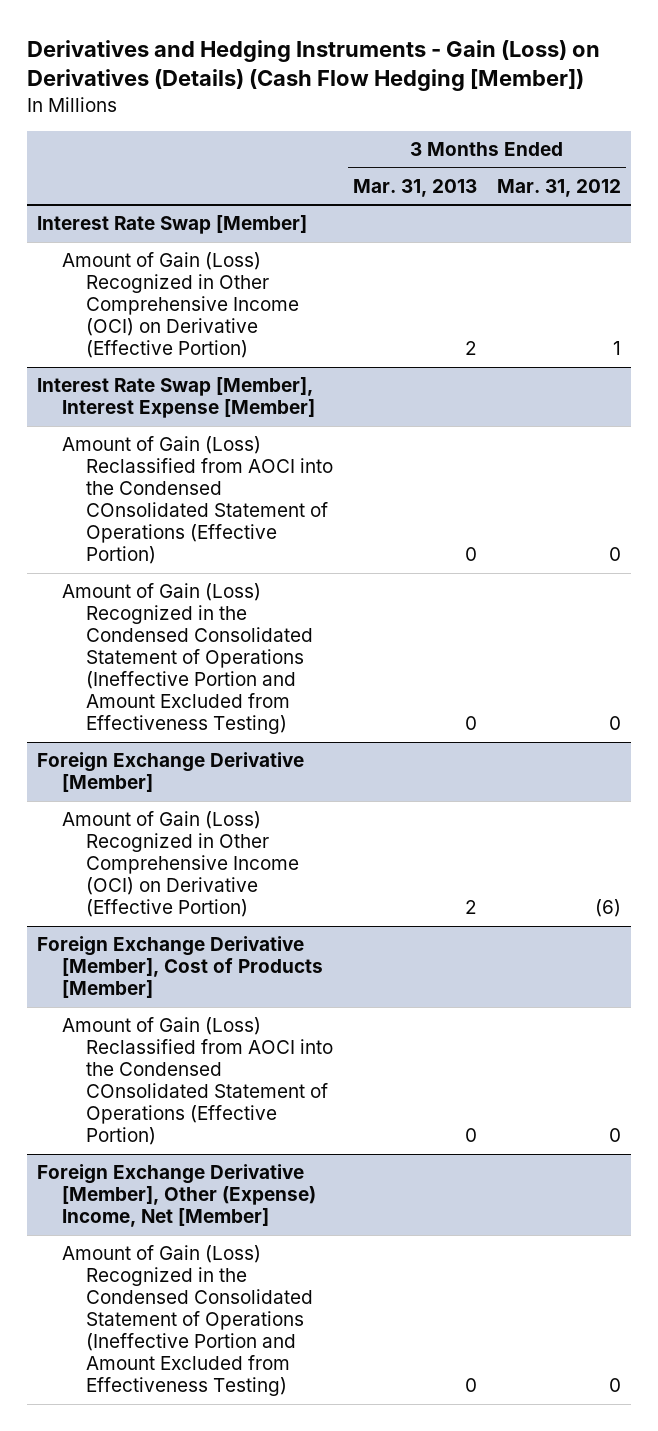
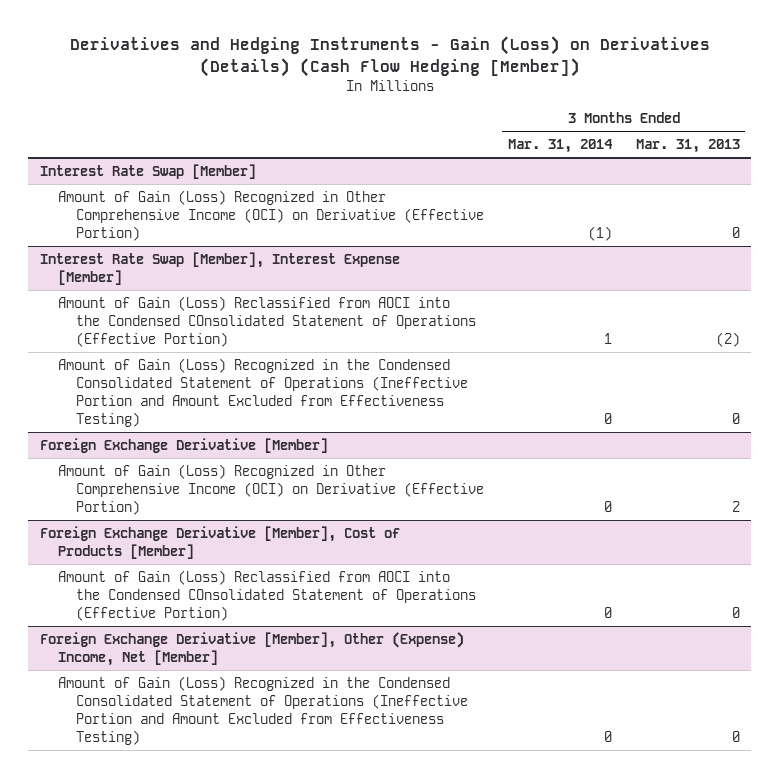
[497,179,622,198] Mar. 31, 2012 -> none
none -> [507,139,613,154] Mar. 31, 2014
[465,341,478,356] 2 -> [731,226,740,238] 0
[465,547,478,562] 0 -> [715,331,740,347] (2)

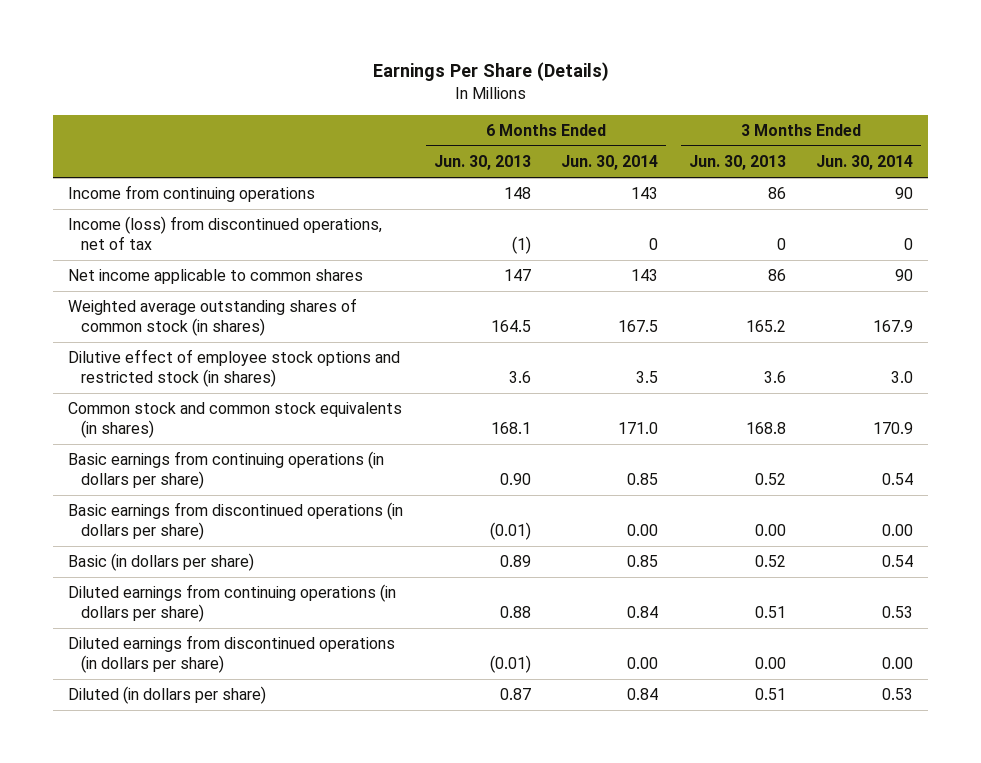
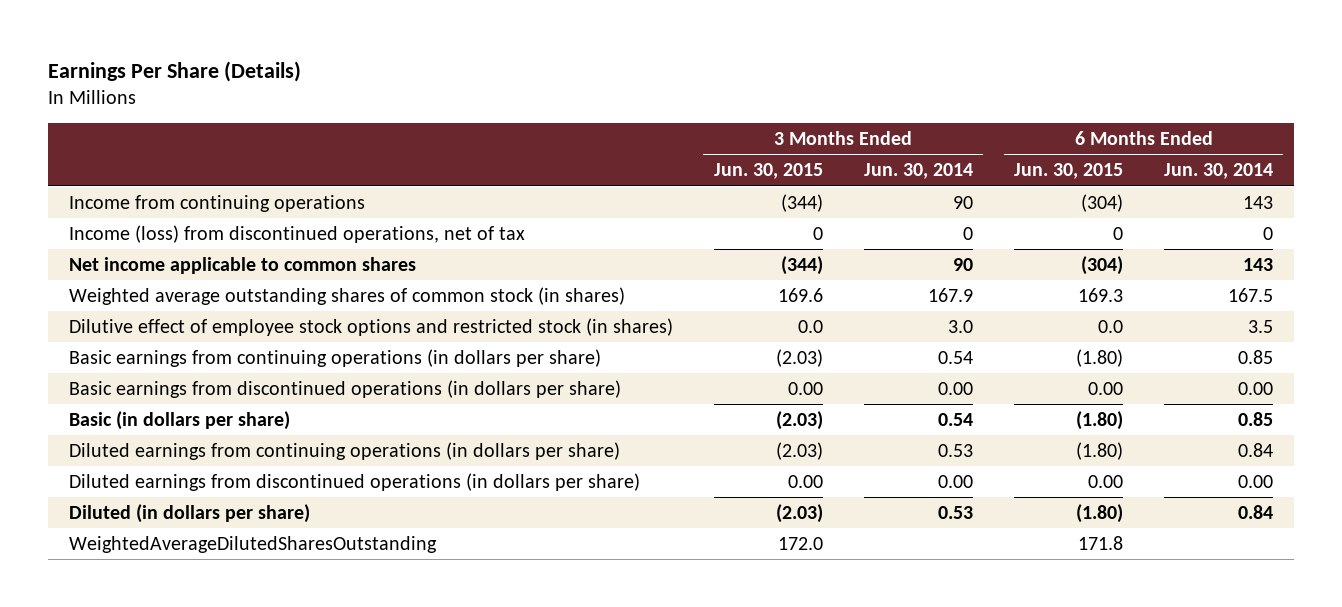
[433,155,531,171] Jun. 30, 2013 -> none
[688,155,786,171] Jun. 30, 2013 -> none
none -> [713,163,823,180] Jun. 30, 2015
none -> [1013,163,1123,180] Jun. 30, 2015
[67,402,402,438] Common stock and common stock equivalents (in shares) -> none
none -> [68,535,437,553] WeightedAverageDilutedSharesOutstanding

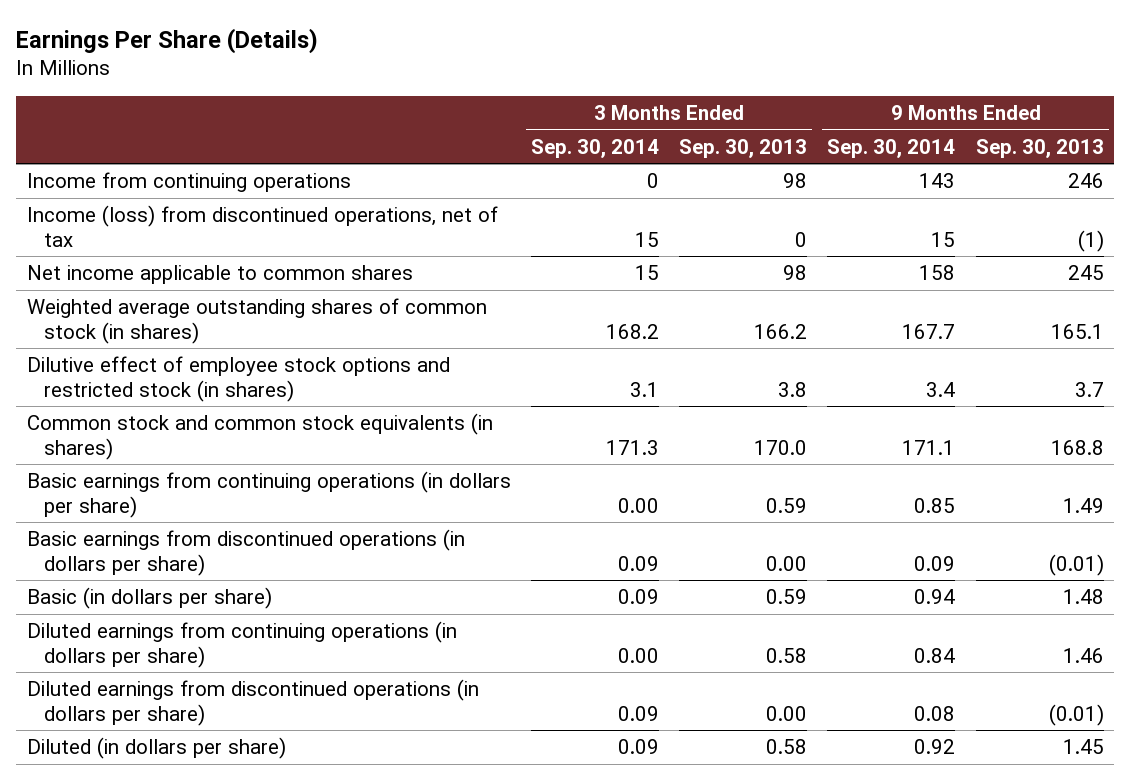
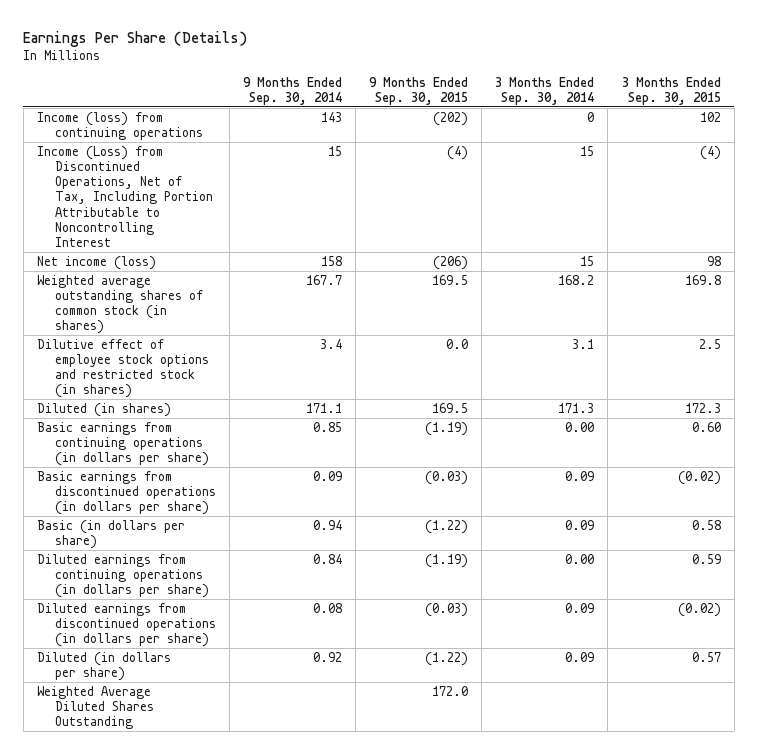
[679,138,808,158] Sep. 30, 2013 -> none
[975,138,1104,158] Sep. 30, 2013 -> none
none -> [369,76,469,105] 9 Months Ended Sep. 30, 2015
none -> [621,76,721,105] 3 Months Ended Sep. 30, 2015
[26,172,351,193] Income from continuing operations -> [36,111,204,140] Income (loss) from continuing operations
[26,205,498,247] Income (loss) from discontinued operations, net of tax -> [36,145,214,248] Income (Loss) from Discontinued Operations, Net of Tax, Including Portion Attributable to Noncontrolling Interest
[26,265,413,285] Net income applicable to common shares -> [36,255,156,270] Net income (loss)
[26,413,493,460] Common stock and common stock equivalents (in shares) -> [36,402,171,417] Diluted (in shares)
none -> [36,685,155,730] Weighted Average Diluted Shares Outstanding

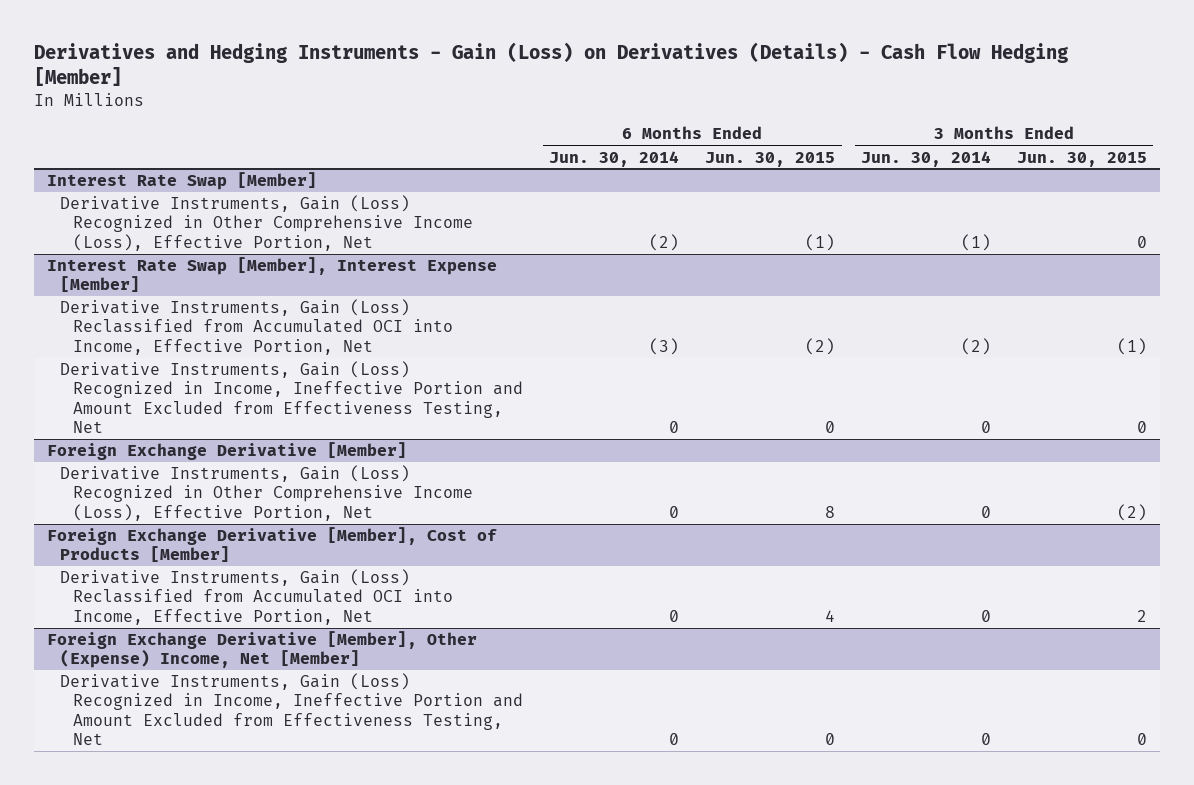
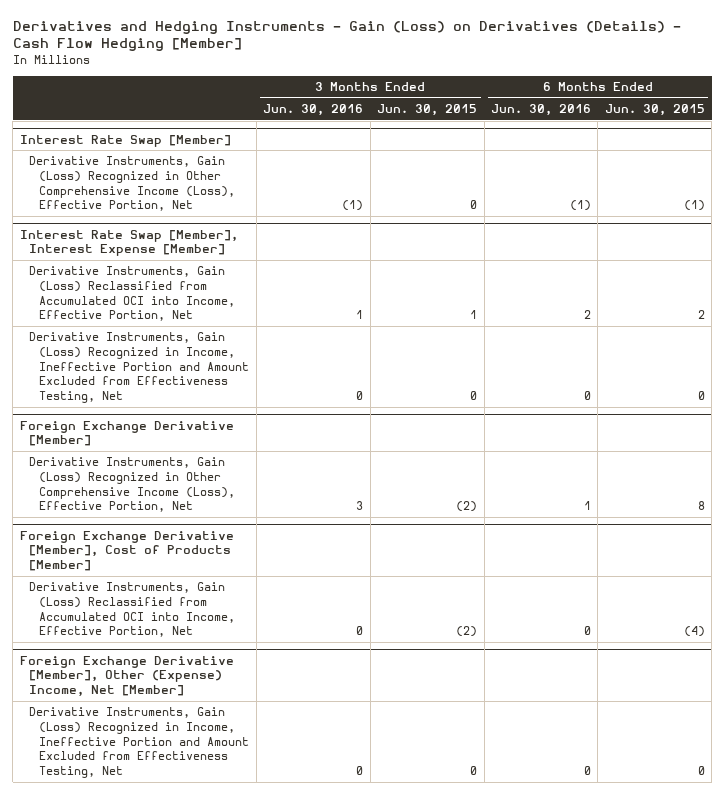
[549,150,680,167] Jun. 30, 2014 -> none
[861,150,992,167] Jun. 30, 2014 -> none
none -> [263,103,364,116] Jun. 30, 2016
none -> [490,103,591,116] Jun. 30, 2016
[805,337,836,355] (2) -> [697,310,705,320] 2
[1116,337,1147,355] (1) -> [470,310,478,320] 1
[825,609,836,622] 4 -> [683,626,705,638] (4)
[1136,609,1147,622] 2 -> [456,626,478,638] (2)

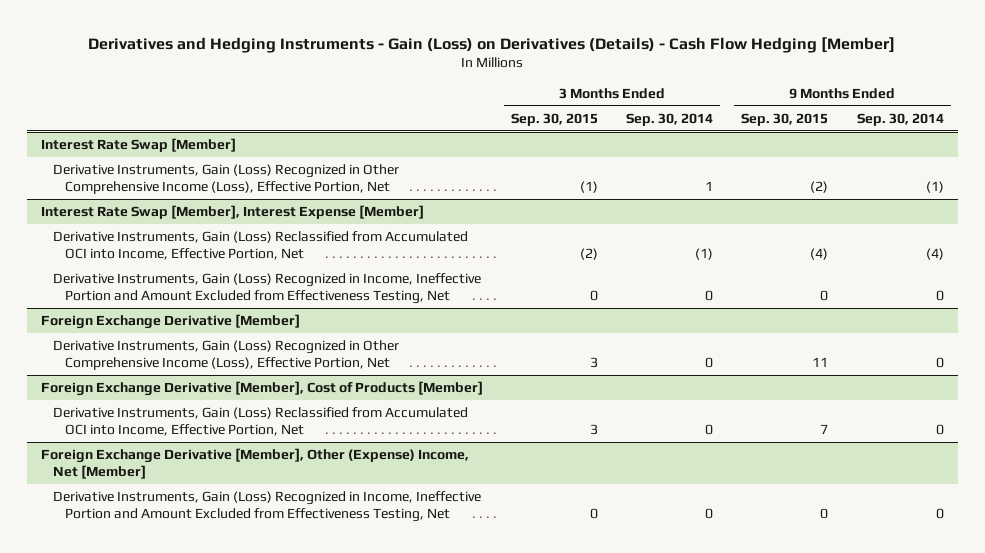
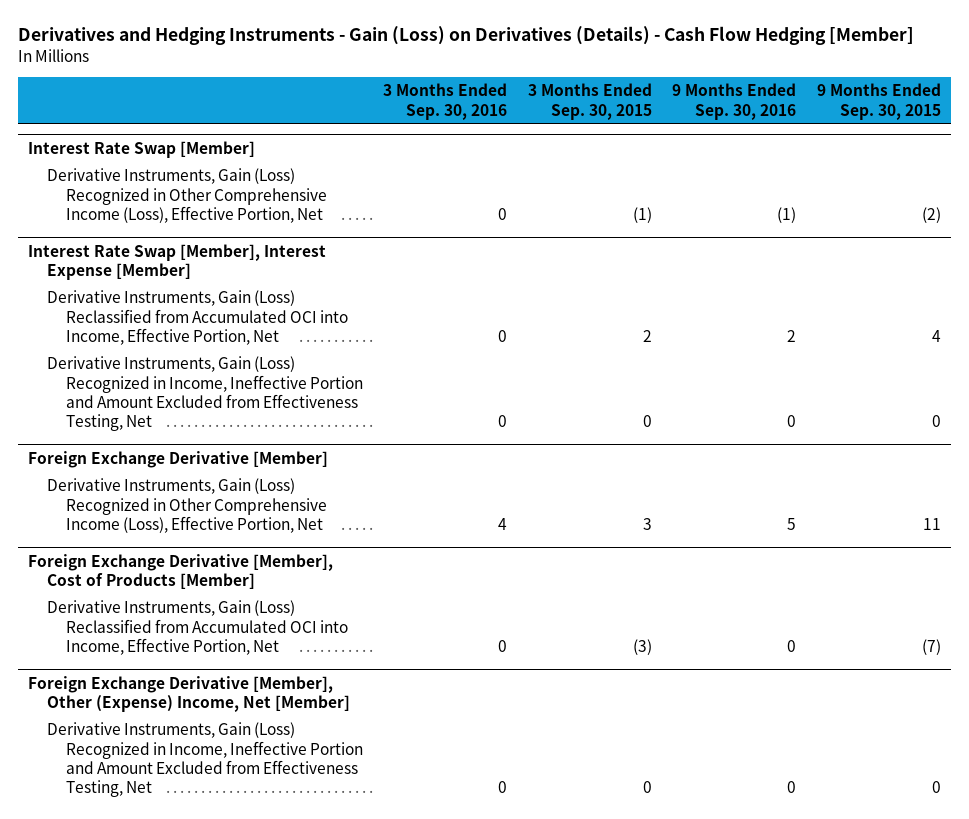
[626,112,714,126] Sep. 30, 2014 -> none
[856,112,944,126] Sep. 30, 2014 -> none
none -> [383,83,508,120] 3 Months Ended Sep. 30, 2016
none -> [672,83,797,120] 9 Months Ended Sep. 30, 2016
[580,248,599,261] (2) -> [642,329,652,342] 2
[810,248,829,261] (4) -> [931,329,941,342] 4
[590,424,599,436] 3 -> [632,638,652,655] (3)
[820,424,829,435] 7 -> [921,638,941,655] (7)

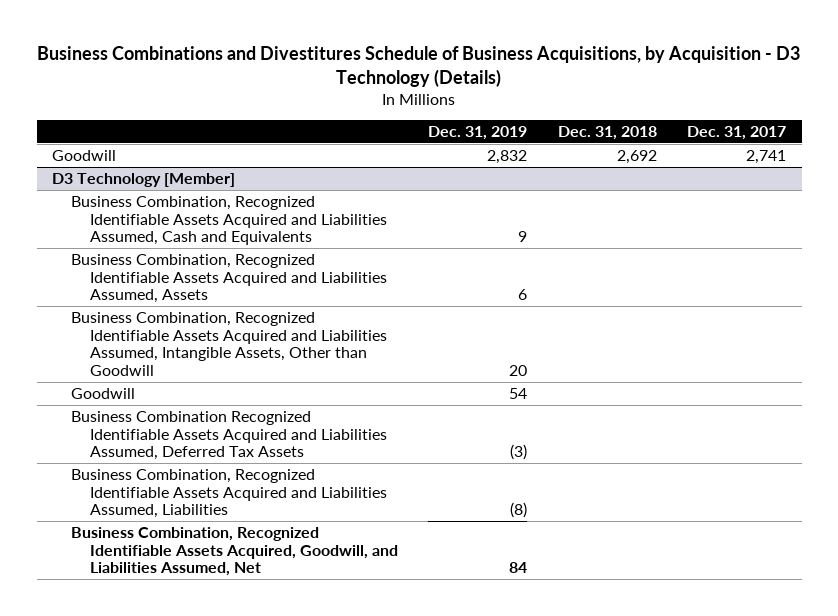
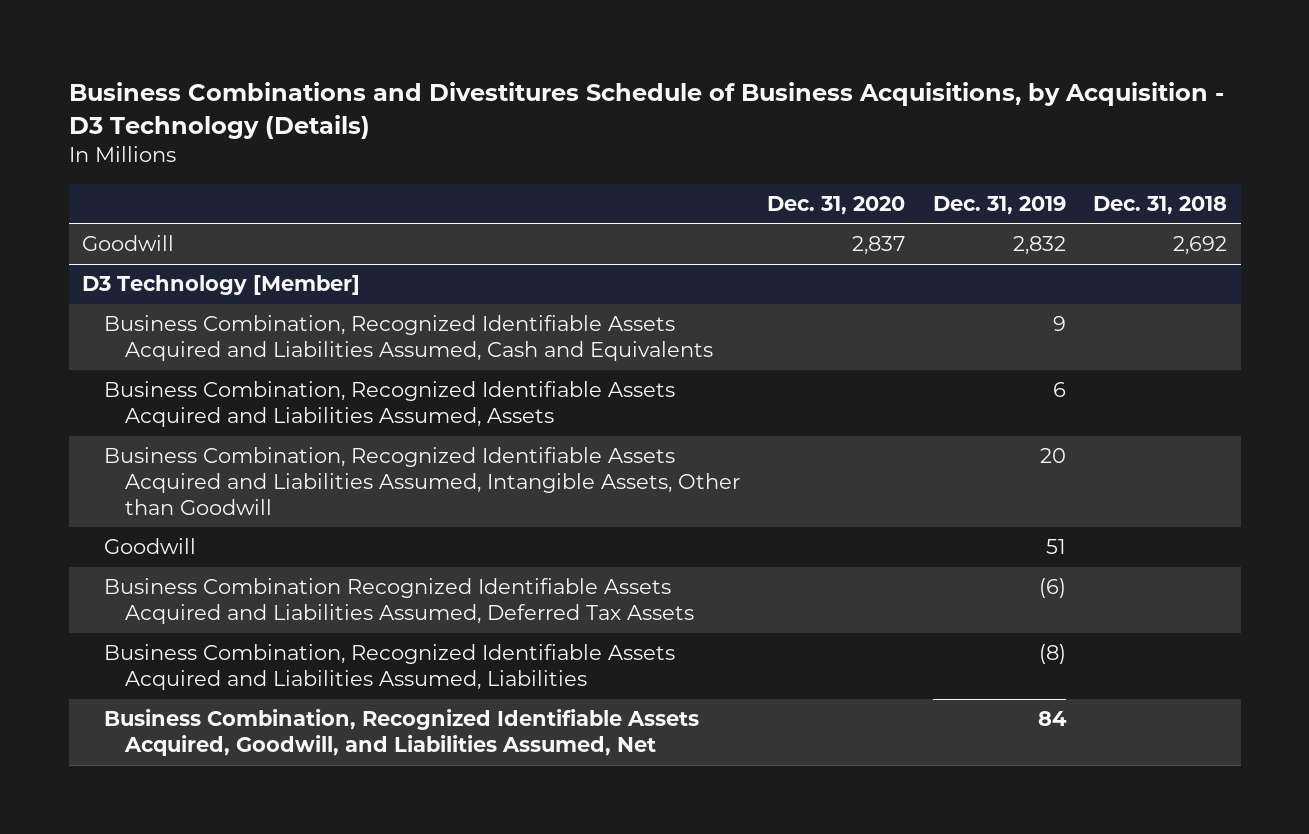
[687,125,787,140] Dec. 31, 2017 -> none
none -> [767,195,906,215] Dec. 31, 2020
[509,387,528,399] 54 -> [1045,539,1066,555] 51
[510,444,528,461] (3) -> [1038,578,1066,599] (6)

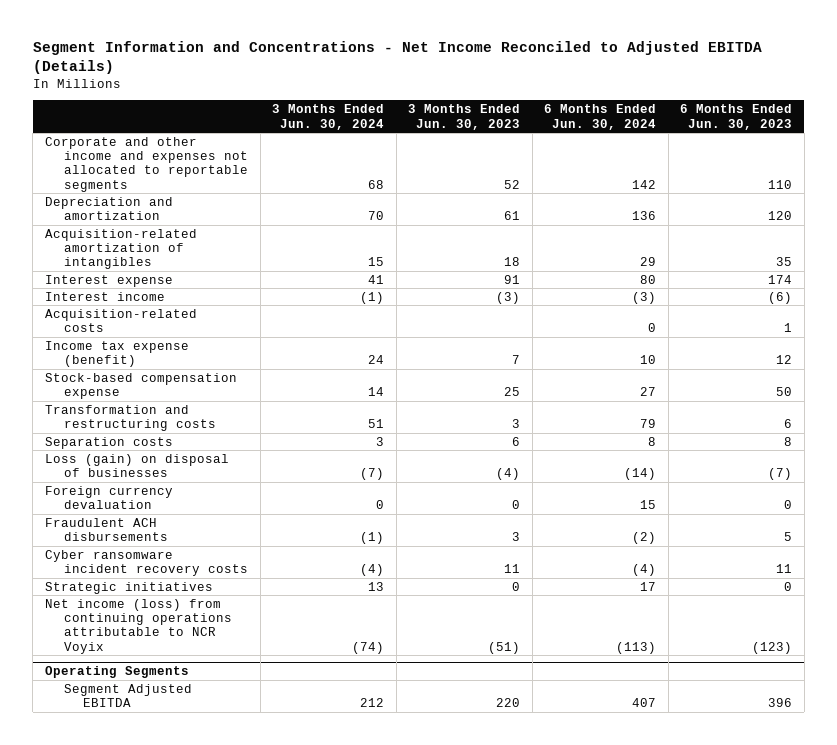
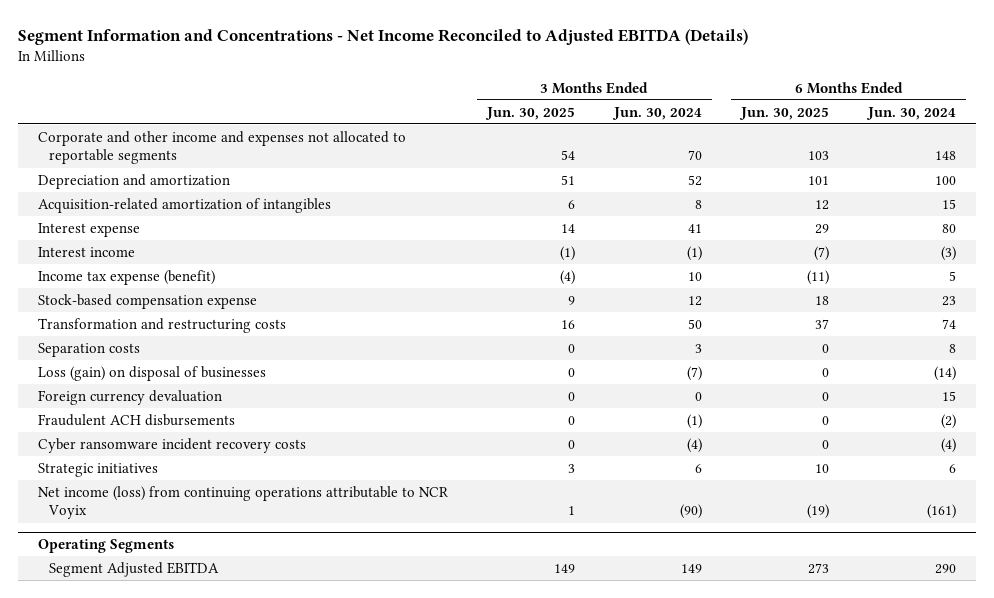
[408,104,521,130] 3 Months Ended Jun. 30, 2023 -> none
[680,104,793,130] 6 Months Ended Jun. 30, 2023 -> none
none -> [484,106,575,120] Jun. 30, 2025
none -> [739,106,830,120] Jun. 30, 2025
[368,179,385,189] 68 -> [687,150,702,161] 70
[632,179,657,189] 142 -> [935,151,957,161] 148
[368,211,385,221] 70 -> [687,174,702,186] 52
[632,211,657,221] 136 -> [935,175,957,185] 100
[368,257,385,267] 15 -> [694,199,702,209] 8
[640,257,657,267] 29 -> [942,198,957,209] 15
[44,308,197,333] Acquisition-related costs -> none
[368,355,385,365] 24 -> [687,271,702,281] 10
[640,355,657,365] 10 -> [949,270,957,281] 5
[368,387,385,397] 14 -> [687,295,702,306] 12
[640,387,657,397] 27 -> [942,295,957,306] 23
[368,419,385,429] 51 -> [687,318,702,329] 50
[640,419,657,429] 79 -> [942,318,957,329] 74
[368,581,385,591] 13 -> [694,463,702,473] 6
[640,581,657,591] 17 -> [949,463,957,473] 6
[352,641,385,654] (74) -> [679,504,702,520] (90)
[616,641,657,654] (113) -> [927,504,957,520] (161)
[360,698,385,708] 212 -> [680,563,702,573] 149
[632,698,657,708] 407 -> [935,563,957,574] 290

